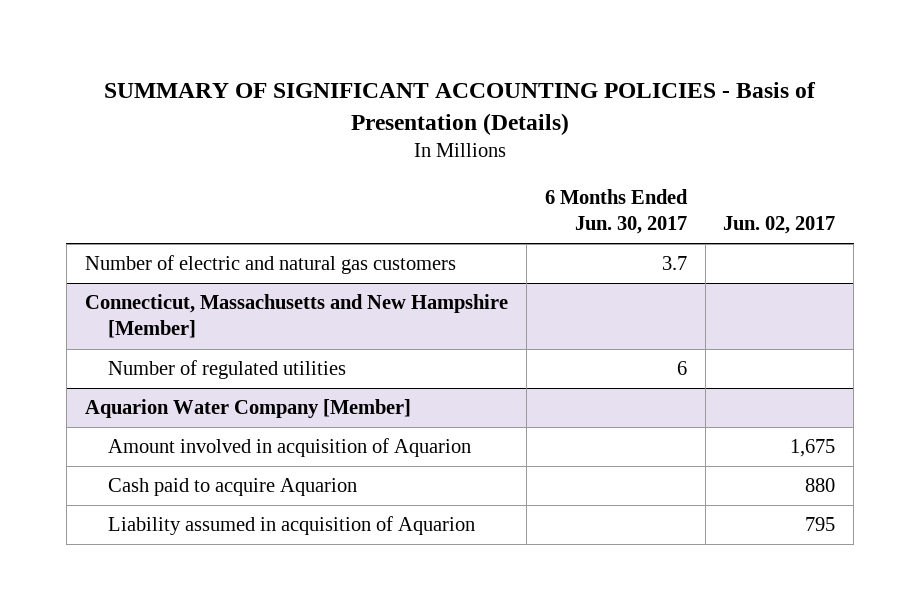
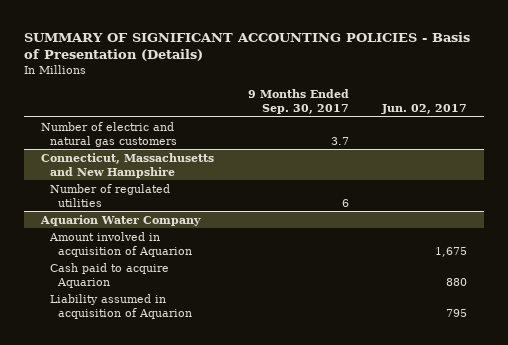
[544,188,688,234] 6 Months Ended Jun. 30, 2017 -> none
none -> [247,89,349,115] 9 Months Ended Sep. 30, 2017
[84,294,508,339] Connecticut, Massachusetts and New Hampshire [Member] -> [41,152,215,178] Connecticut, Massachusetts and New Hampshire
[84,399,411,419] Aquarion Water Company [Member] -> [40,214,202,226] Aquarion Water Company

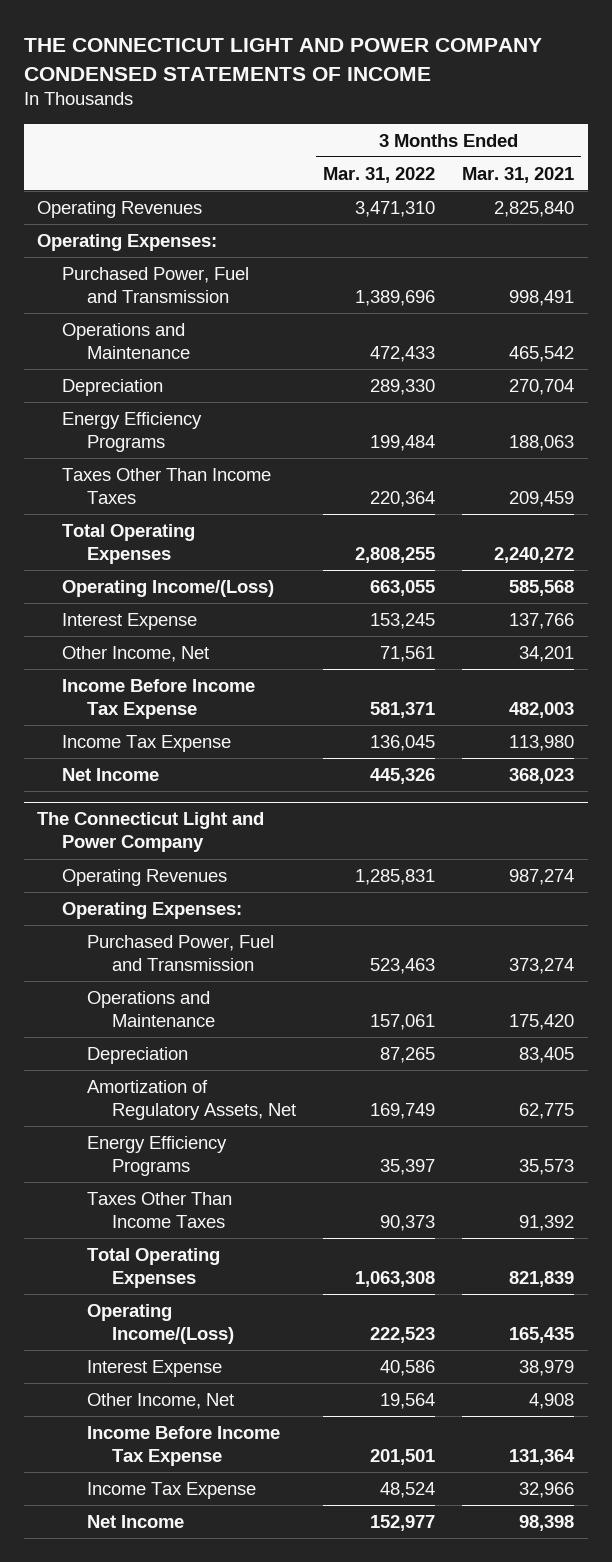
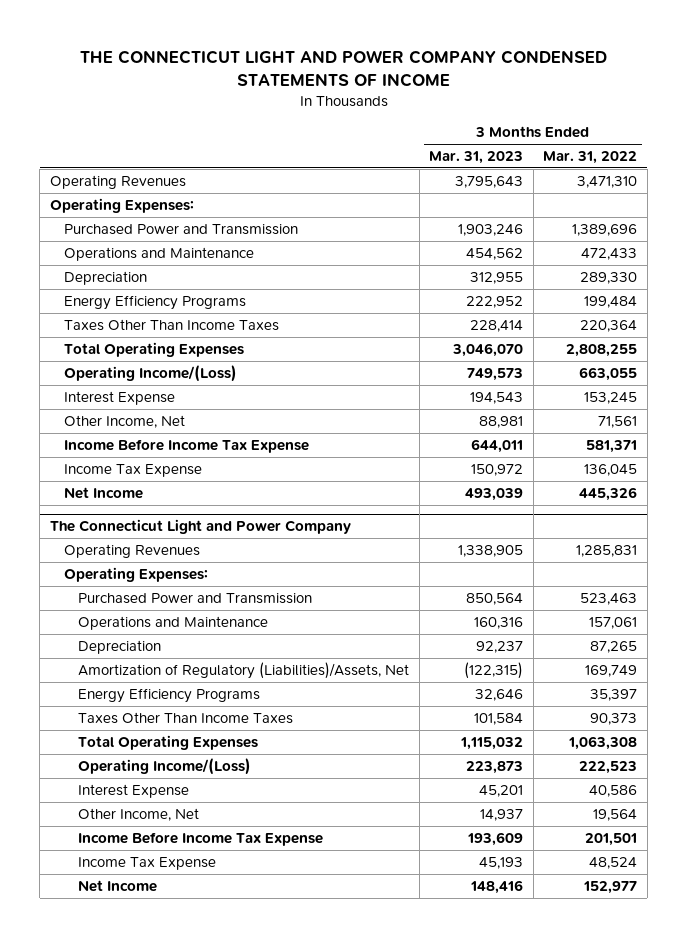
[462,166,575,183] Mar. 31, 2021 -> none
none -> [429,150,524,164] Mar. 31, 2023
[62,266,250,303] Purchased Power, Fuel and Transmission -> [63,223,298,235] Purchased Power and Transmission
[86,934,274,971] Purchased Power, Fuel and Transmission -> [77,592,312,604] Purchased Power and Transmission
[86,1079,296,1120] Amortization of Regulatory Assets, Net -> [77,661,409,679] Amortization of Regulatory (Liabilities)/Assets, Net

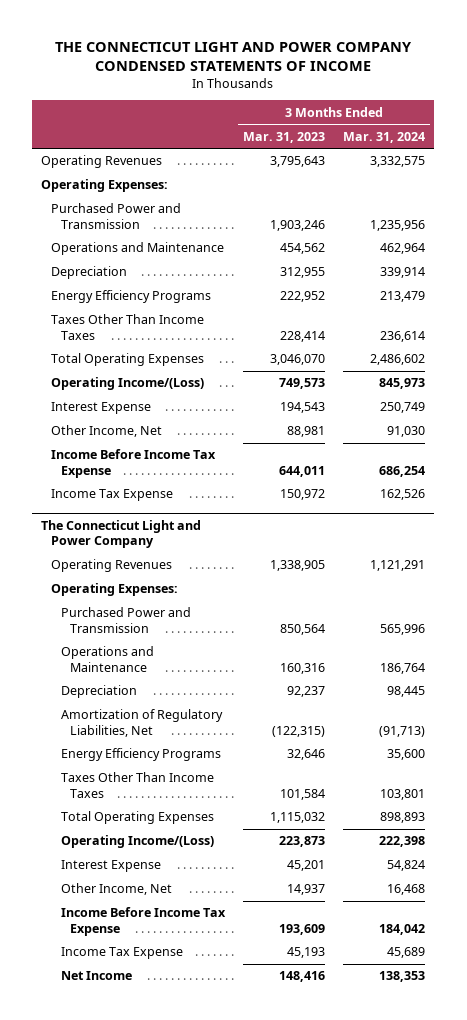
[543,150,638,164] Mar. 31, 2022 -> none
none -> [343,131,426,143] Mar. 31, 2024
[63,486,143,499] Net Income -> none
[77,661,409,679] Amortization of Regulatory (Liabilities)/Assets, Net -> [60,709,223,737] Amortization of Regulatory Liabilities, Net

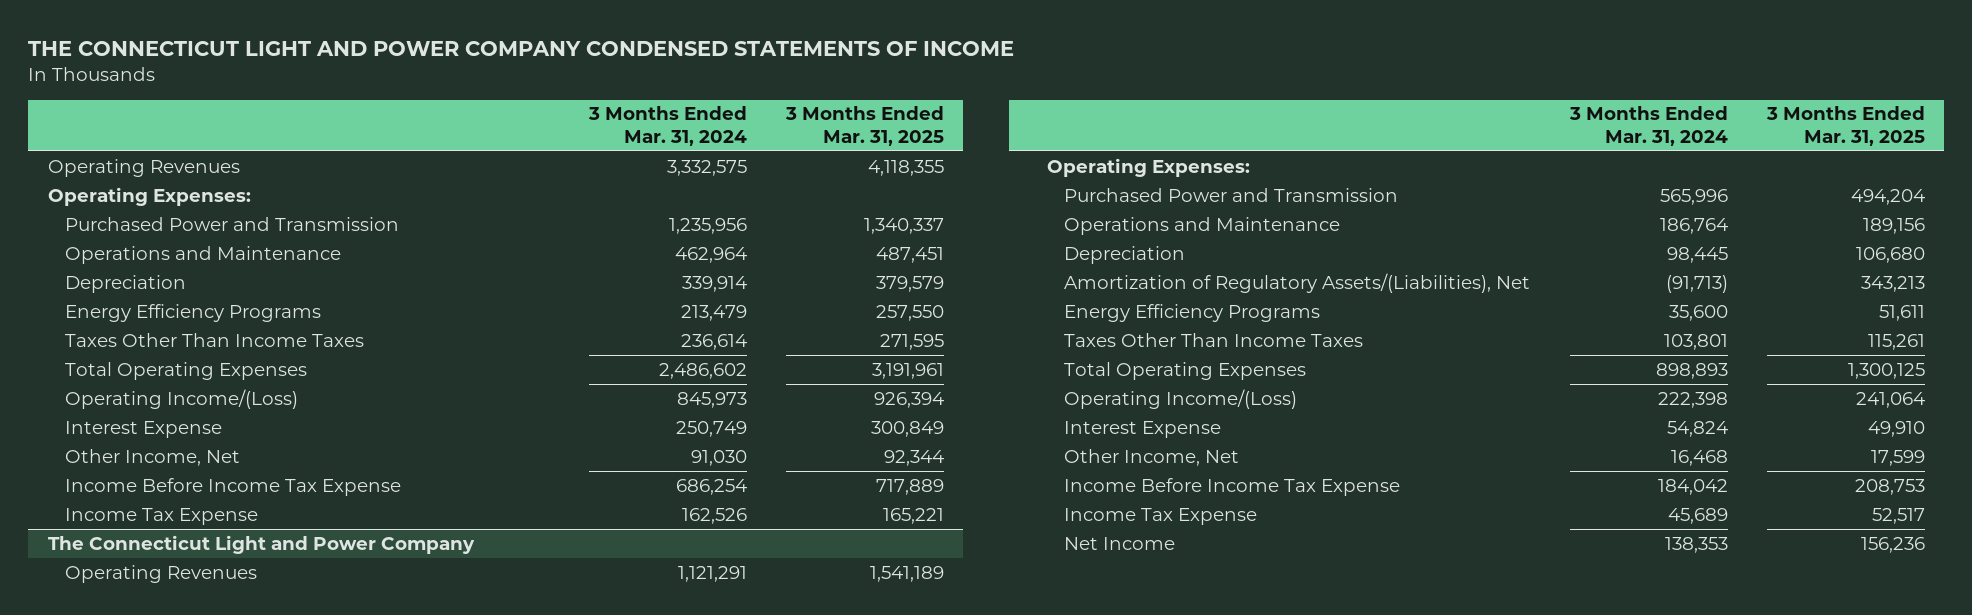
[242,131,325,143] Mar. 31, 2023 -> none
none -> [784,106,944,146] 3 Months Ended Mar. 31, 2025
[60,709,223,737] Amortization of Regulatory Liabilities, Net -> [1064,272,1531,293] Amortization of Regulatory Assets/(Liabilities), Net

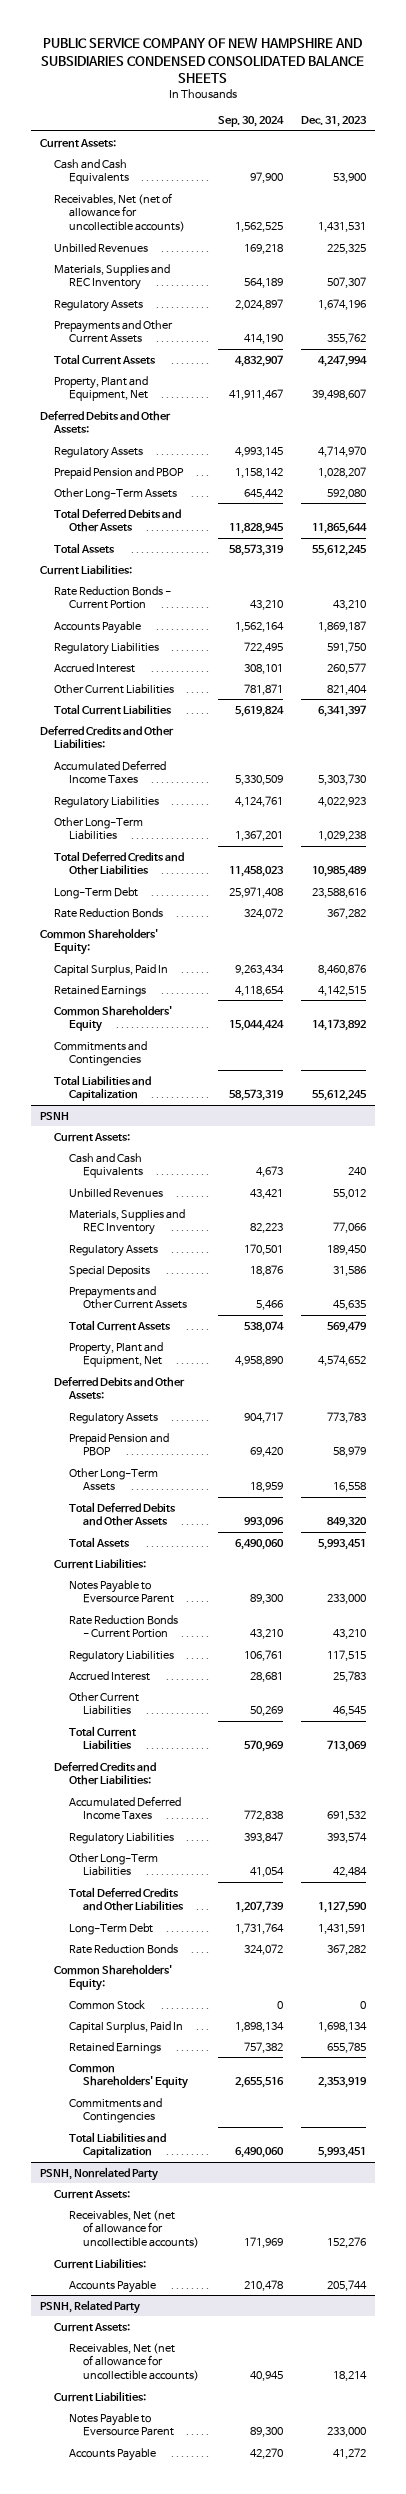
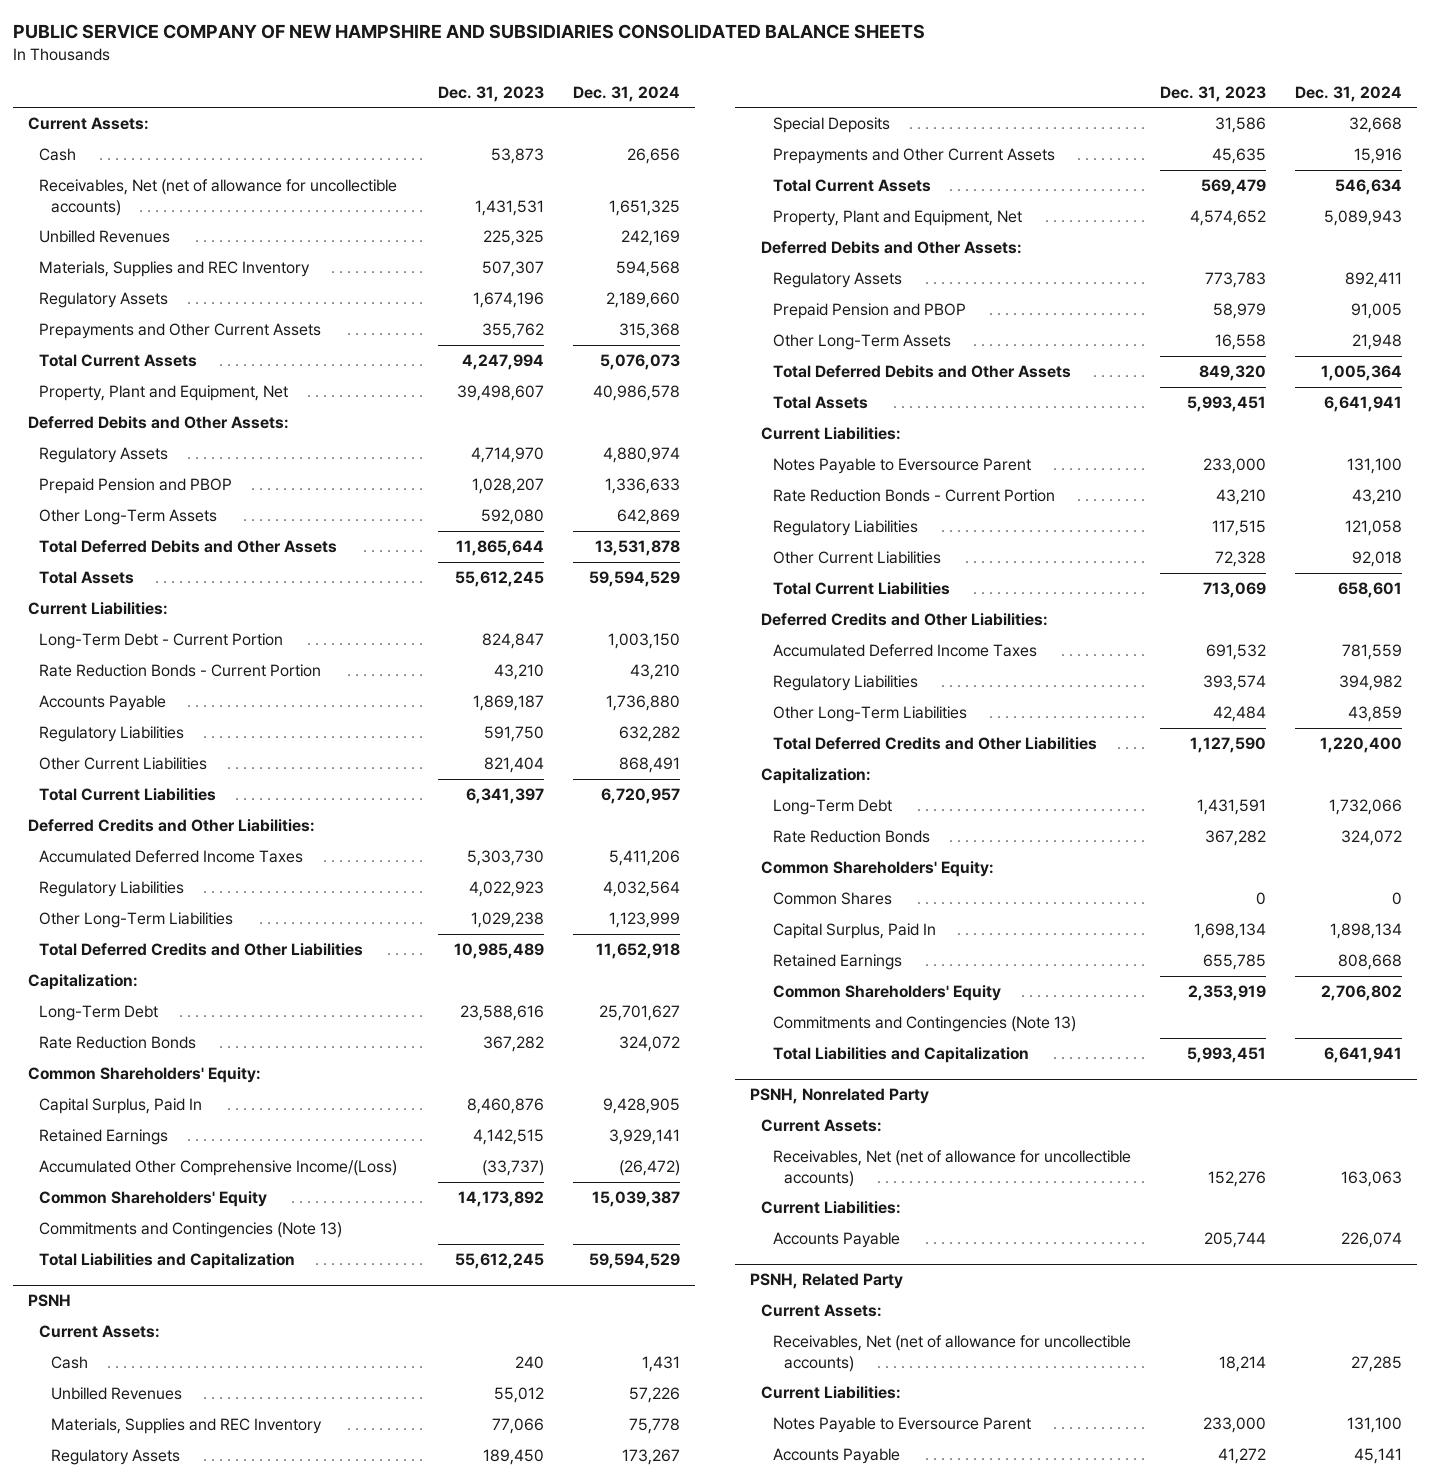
[40,38,364,84] PUBLIC SERVICE COMPANY OF NEW HAMPSHIRE AND SUBSIDIARIES CONDENSED CONSOLIDATED BALANCE SHEETS -> [13,24,926,40] PUBLIC SERVICE COMPANY OF NEW HAMPSHIRE AND SUBSIDIARIES CONSOLIDATED BALANCE SHEETS
[217,116,284,128] Sep. 30, 2024 -> none
none -> [573,85,681,102] Dec. 31, 2024
[54,158,129,185] Cash and Cash Equivalents -> [39,148,77,162] Cash
[332,173,366,184] 53,900 -> [490,148,544,165] 53,873
none -> [39,633,284,650] Long-Term Debt - Current Portion
[54,662,136,673] Accrued Interest -> none
none -> [27,974,138,991] Capitalization:
none -> [39,1160,398,1177] Accumulated Other Comprehensive Income/(Loss)
[54,1040,148,1067] Commitments and Contingencies -> [39,1222,343,1239] Commitments and Contingencies (Note 13)
[68,1152,144,1179] Cash and Cash Equivalents -> [50,1356,88,1370] Cash
[68,1670,150,1681] Accrued Interest -> none
[332,1706,366,1717] 46,545 -> [1214,551,1266,568] 72,328
none -> [761,768,872,785] Capitalization:
[68,1999,145,2010] Common Stock -> [772,892,892,906] Common Shares
[68,2097,162,2124] Commitments and Contingencies -> [772,1016,1076,1033] Commitments and Contingencies (Note 13)

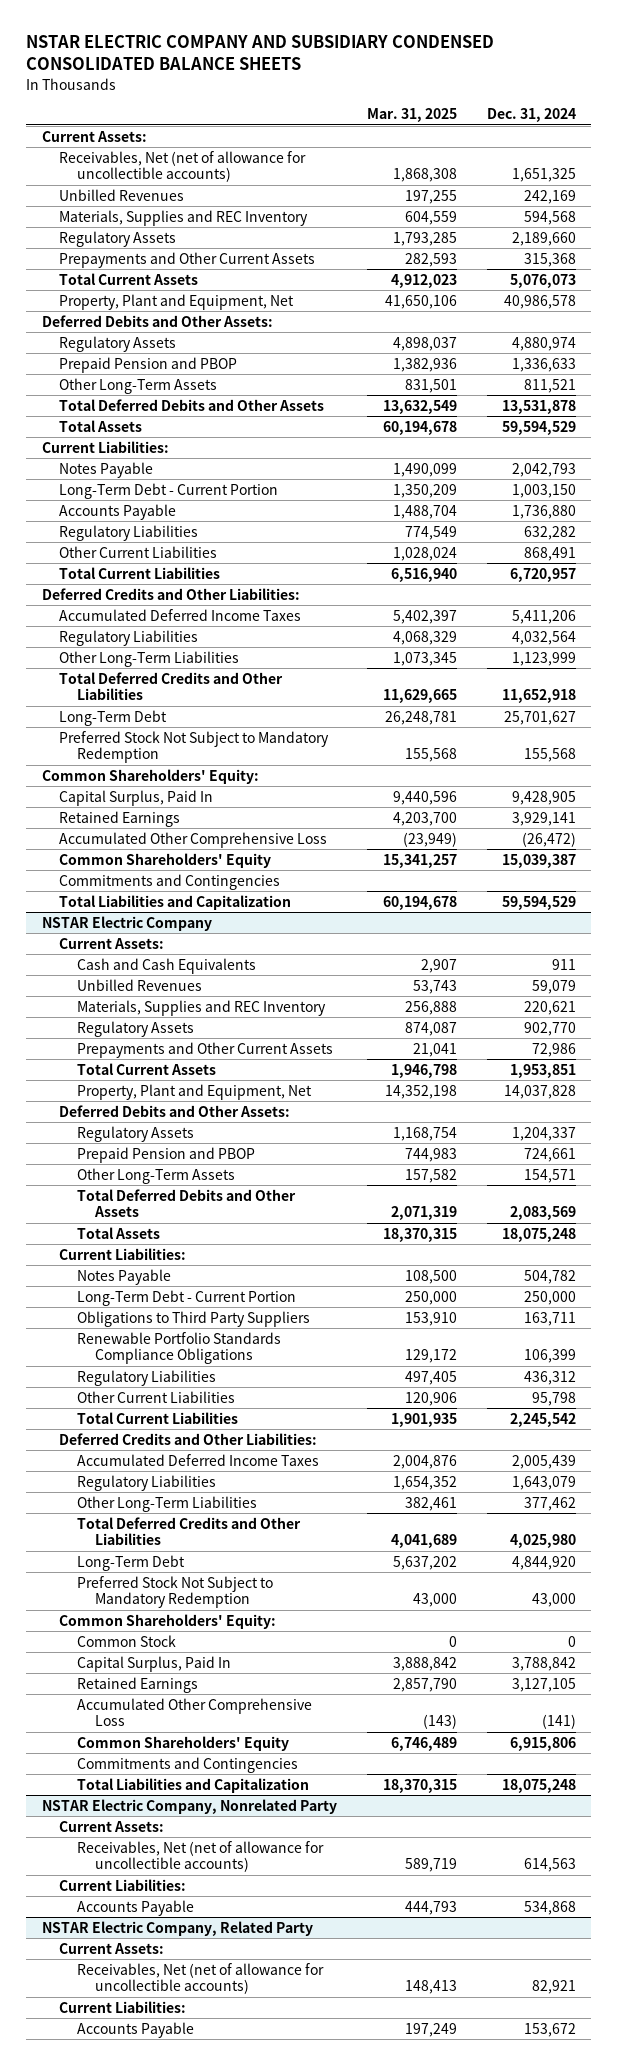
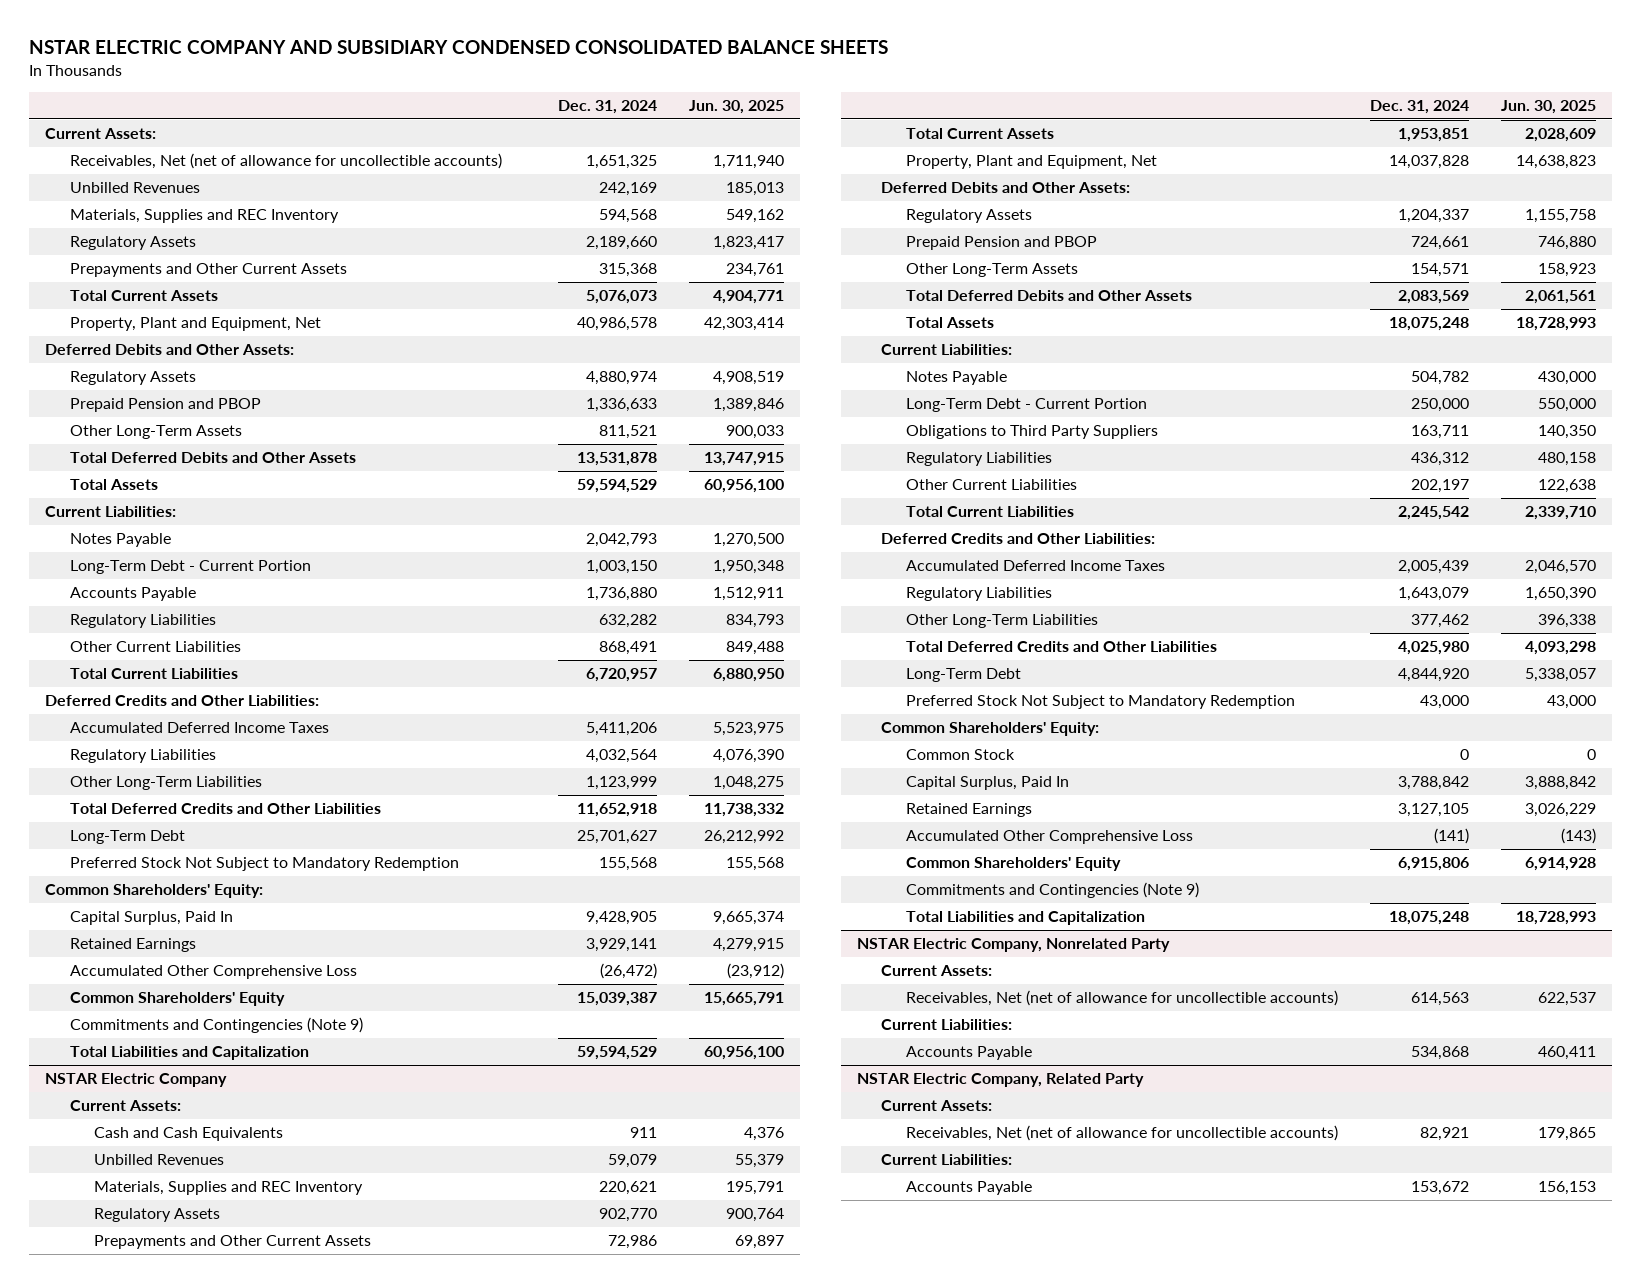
[366,108,457,123] Mar. 31, 2025 -> none
none -> [689,100,785,115] Jun. 30, 2025
[59,873,281,890] Commitments and Contingencies -> [69,1017,363,1034] Commitments and Contingencies (Note 9)
[76,1331,281,1365] Renewable Portfolio Standards Compliance Obligations -> none
[532,1391,577,1406] 95,798 -> [1410,479,1469,494] 202,197
[76,1756,298,1773] Commitments and Contingencies -> [905,882,1199,899] Commitments and Contingencies (Note 9)

